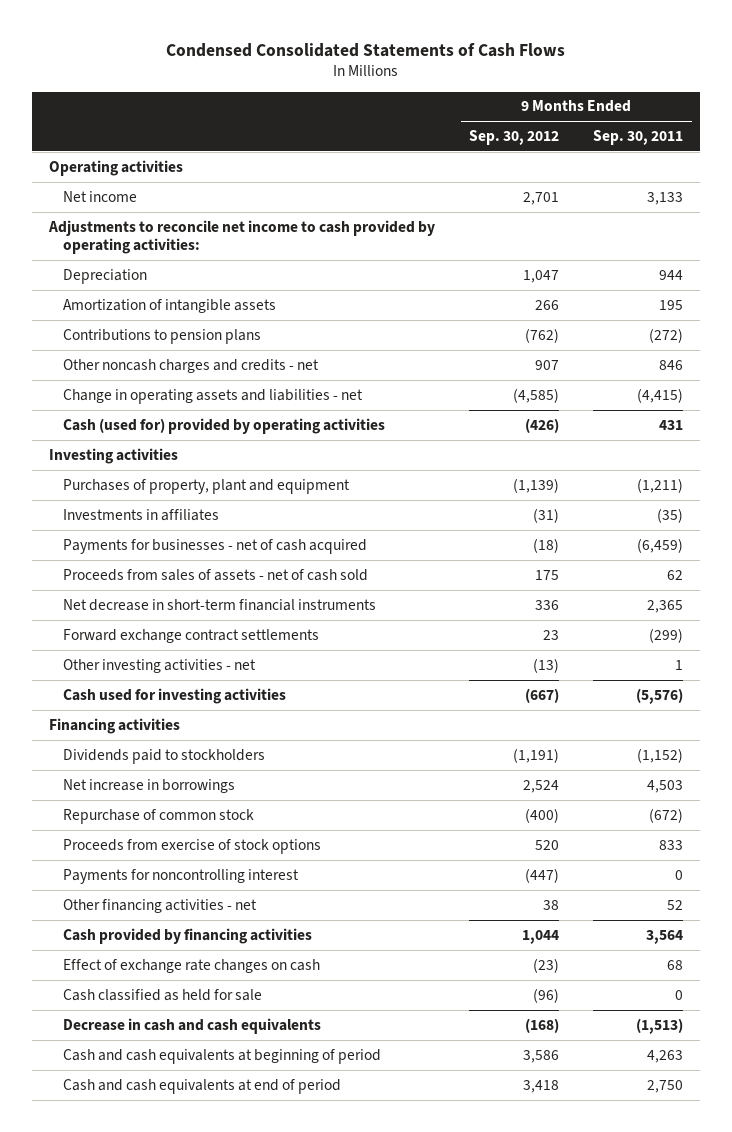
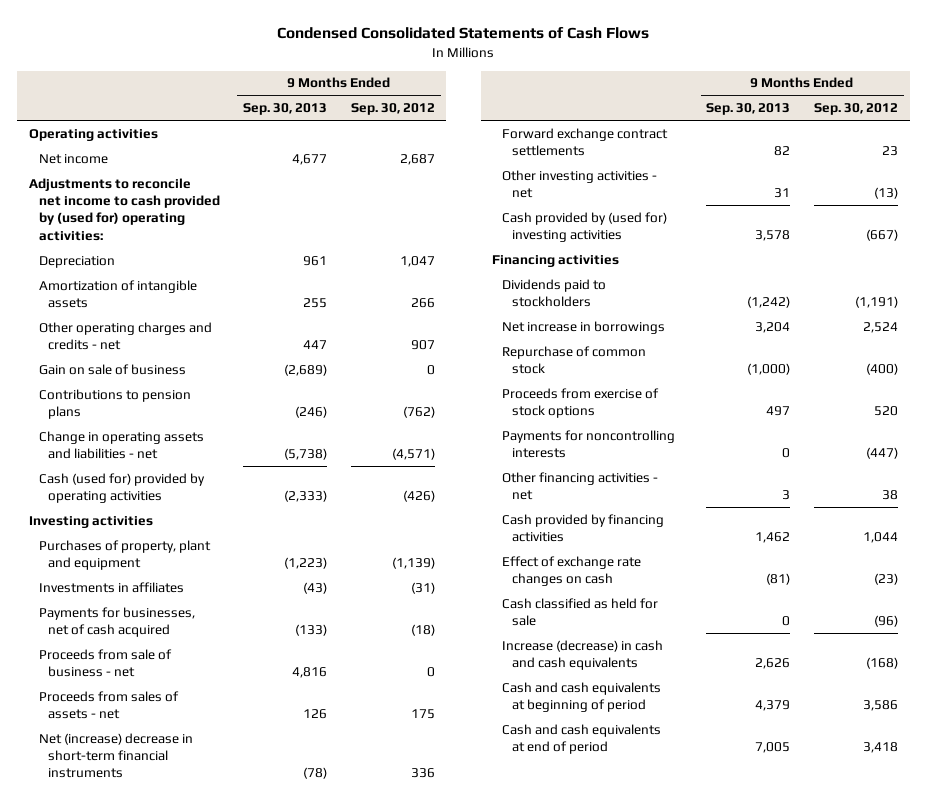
[593,129,684,145] Sep. 30, 2011 -> none
none -> [243,103,328,116] Sep. 30, 2013
[523,191,560,205] 2,701 -> [399,153,435,165] 2,687
[47,219,435,255] Adjustments to reconcile net income to cash provided by operating activities: -> [29,177,220,241] Adjustments to reconcile net income to cash provided by (used for) operating activities:
none -> [38,321,212,351] Other operating charges and credits - net
none -> [38,363,186,375] Gain on sale of business
[62,358,319,373] Other noncash charges and credits - net -> none
[513,387,560,403] (4,585) -> [391,448,435,461] (4,571)
[62,538,367,554] Payments for businesses - net of cash acquired -> [38,606,195,638] Payments for businesses, net of cash acquired
none -> [38,648,172,678] Proceeds from sale of business - net
[62,568,368,581] Proceeds from sales of assets - net of cash sold -> [38,690,179,720] Proceeds from sales of assets - net
[62,598,376,611] Net decrease in short-term financial instruments -> [38,732,193,779] Net (increase) decrease in short-term financial instruments
[62,687,286,704] Cash used for investing activities -> [501,211,667,243] Cash provided by (used for) investing activities
[62,868,299,884] Payments for noncontrolling interest -> [501,429,675,459] Payments for noncontrolling interests
[62,1017,321,1034] Decrease in cash and cash equivalents -> [501,639,663,671] Increase (decrease) in cash and cash equivalents

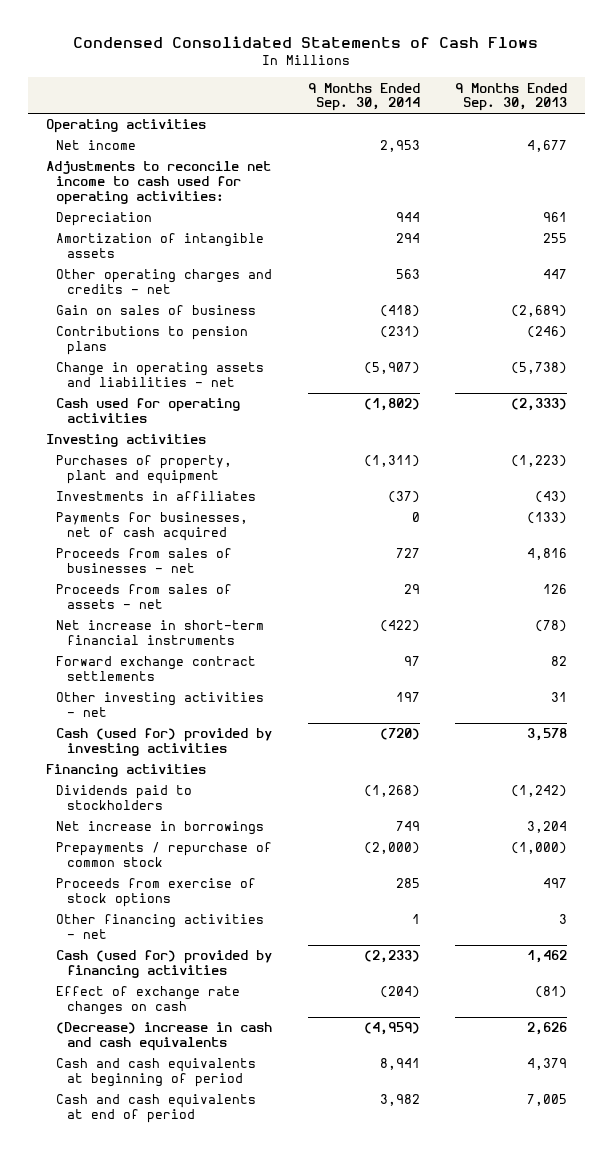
[350,103,435,116] Sep. 30, 2012 -> none
none -> [307,82,420,112] 9 Months Ended Sep. 30, 2014
[29,177,220,241] Adjustments to reconcile net income to cash provided by (used for) operating activities: -> [45,161,271,206] Adjustments to reconcile net income to cash used for operating activities:
[38,363,186,375] Gain on sale of business -> [56,305,257,316] Gain on sales of business
[38,472,205,504] Cash (used for) provided by operating activities -> [56,398,241,424] Cash used for operating activities
[38,648,172,678] Proceeds from sale of business - net -> [56,548,233,574] Proceeds from sales of businesses - net
[38,732,193,779] Net (increase) decrease in short-term financial instruments -> [56,620,265,646] Net increase in short-term financial instruments
[501,211,667,243] Cash provided by (used for) investing activities -> [56,728,273,757] Cash (used for) provided by investing activities
[501,345,646,375] Repurchase of common stock -> [56,842,273,868] Prepayments / repurchase of common stock
[501,429,675,459] Payments for noncontrolling interests -> none
[501,513,664,543] Cash provided by financing activities -> [56,950,273,979] Cash (used for) provided by financing activities
[501,597,658,627] Cash classified as held for sale -> none
[501,639,663,671] Increase (decrease) in cash and cash equivalents -> [56,1022,273,1052] (Decrease) increase in cash and cash equivalents

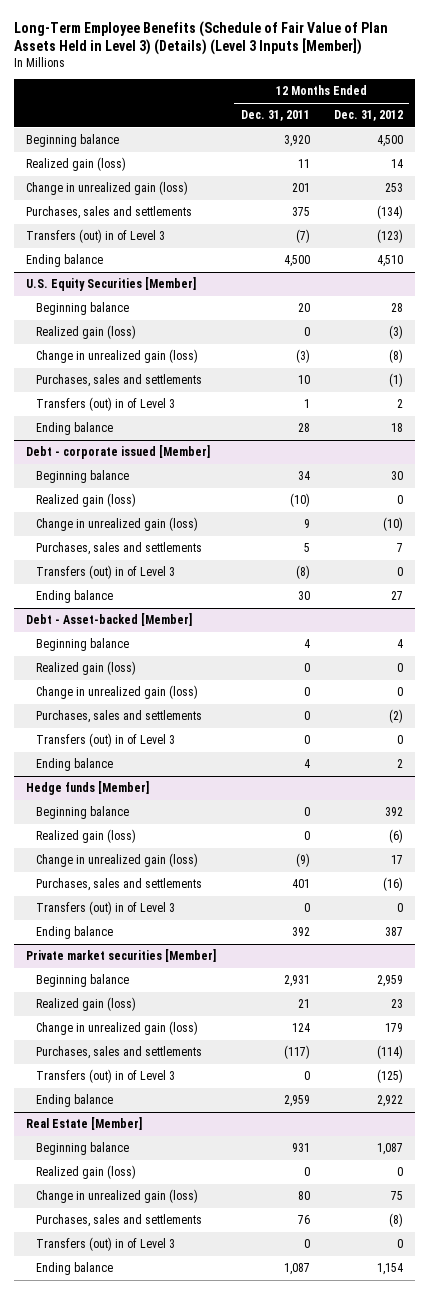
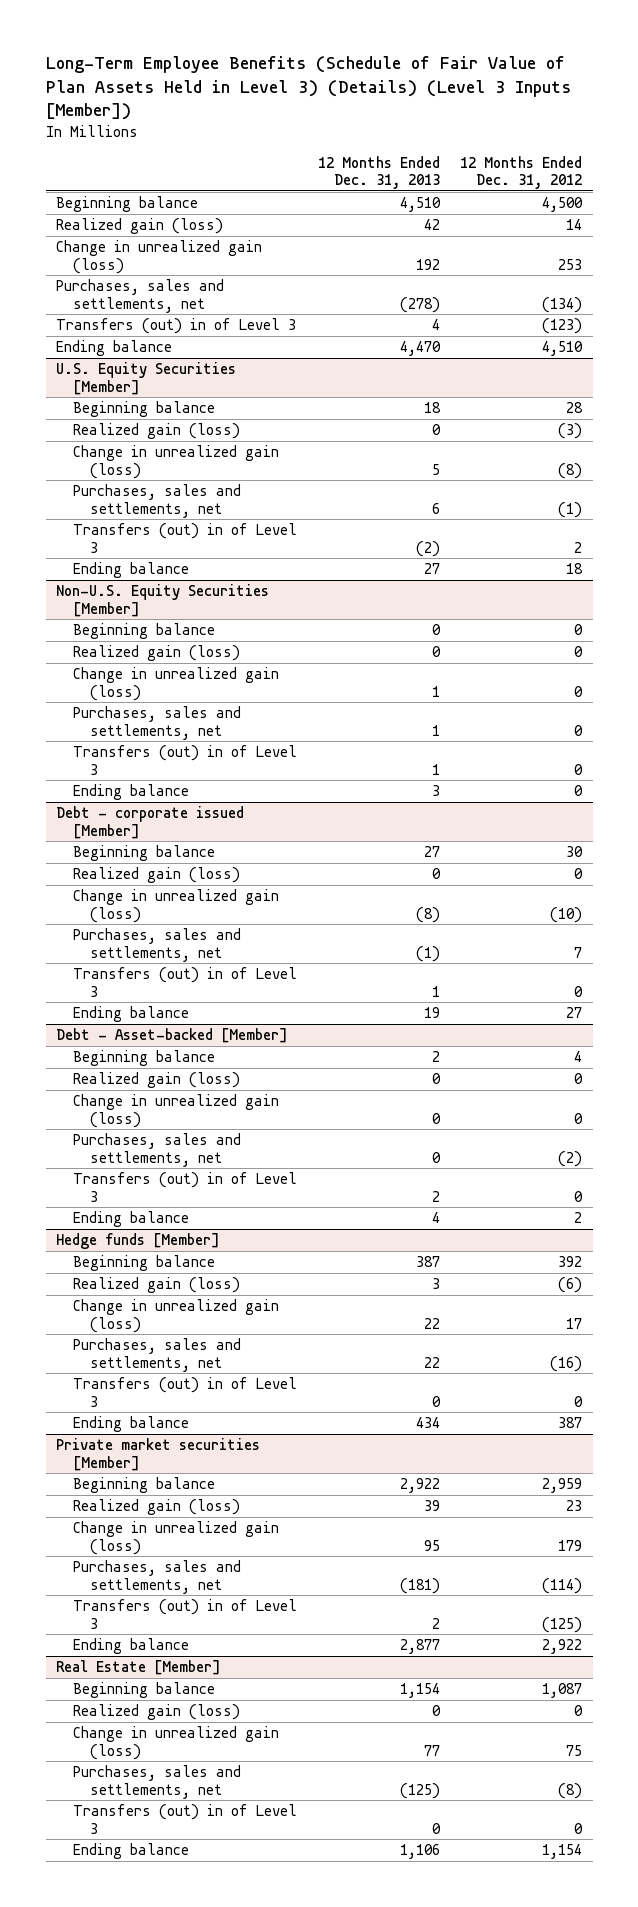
[240,110,310,122] Dec. 31, 2011 -> none
none -> [317,155,440,190] 12 Months Ended Dec. 31, 2013
[26,206,193,220] Purchases, sales and settlements -> [55,278,224,313] Purchases, sales and settlements, net
[35,374,202,388] Purchases, sales and settlements -> [73,483,242,518] Purchases, sales and settlements, net
none -> [55,583,269,617] Non-U.S. Equity Securities [Member]
none -> [73,622,216,639] Beginning balance
none -> [73,644,241,661] Realized gain (loss)
none -> [73,666,280,701] Change in unrealized gain (loss)
none -> [73,705,242,740] Purchases, sales and settlements, net
none -> [73,744,298,775] Transfers (out) in of Level 3
none -> [73,783,190,800] Ending balance
[35,542,202,556] Purchases, sales and settlements -> [73,927,242,962] Purchases, sales and settlements, net
[35,710,202,724] Purchases, sales and settlements -> [73,1132,242,1167] Purchases, sales and settlements, net
[35,878,202,892] Purchases, sales and settlements -> [73,1337,242,1372] Purchases, sales and settlements, net
[35,1046,202,1060] Purchases, sales and settlements -> [73,1559,242,1594] Purchases, sales and settlements, net
[35,1214,202,1228] Purchases, sales and settlements -> [73,1764,242,1799] Purchases, sales and settlements, net

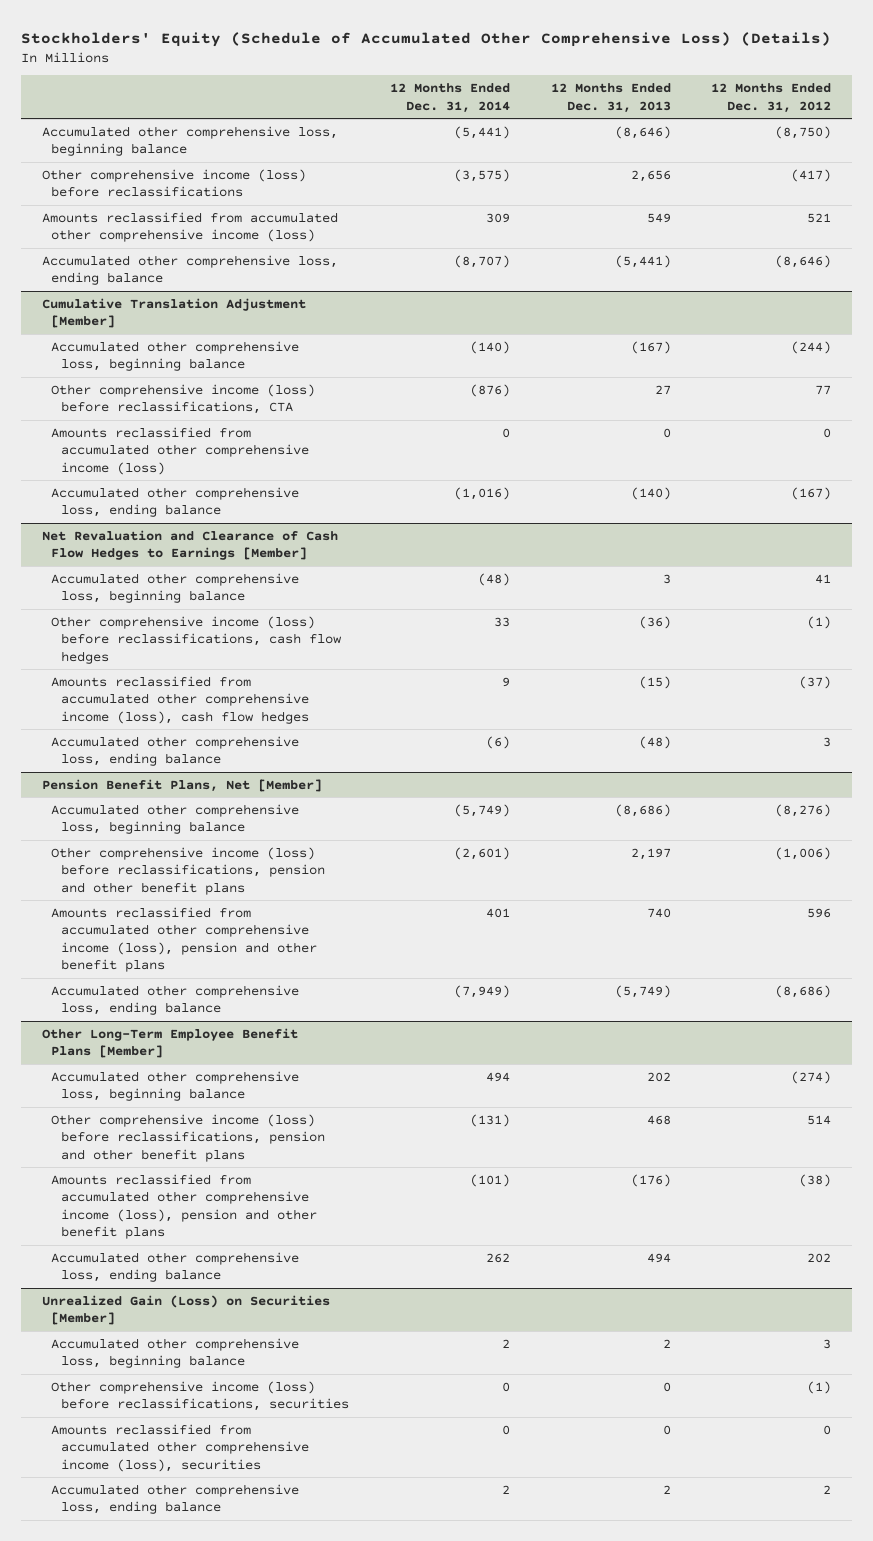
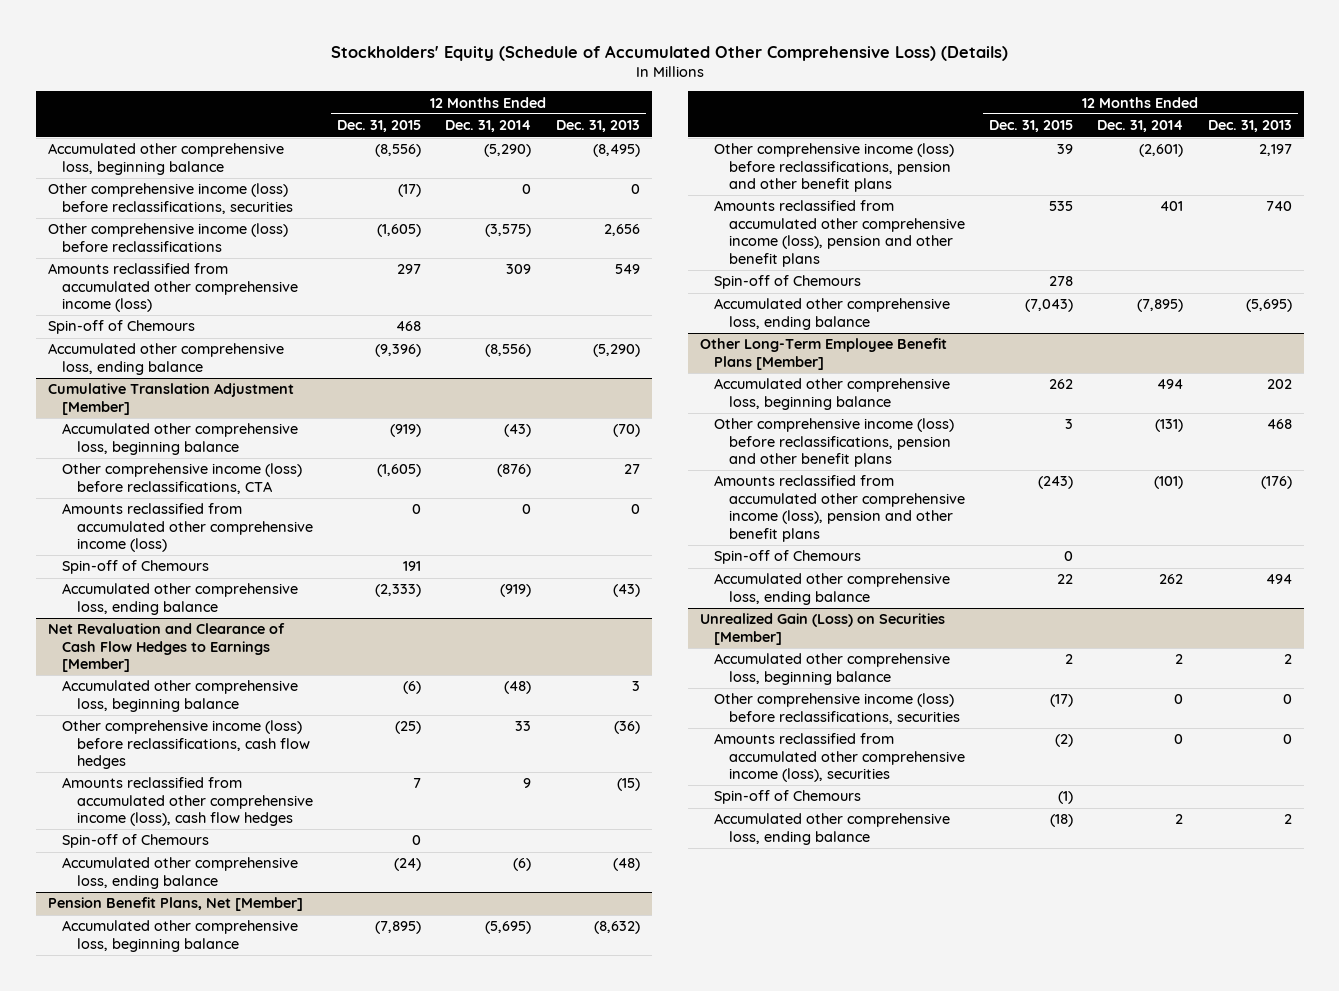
[711,83,832,113] 12 Months Ended Dec. 31, 2012 -> none
none -> [336,120,421,133] Dec. 31, 2015
[454,125,511,139] (5,441) -> [484,144,532,158] (5,290)
[614,125,671,139] (8,646) -> [592,144,640,158] (8,495)
none -> [47,183,294,214] Other comprehensive income (loss) before reclassifications, securities
none -> [47,320,195,335] Spin-off of Chemours
[454,254,511,268] (8,707) -> [485,344,532,358] (8,556)
[614,254,671,268] (5,441) -> [592,344,640,358] (5,290)
[470,340,511,354] (140) -> [504,424,532,438] (43)
[630,340,671,354] (167) -> [612,424,640,438] (70)
none -> [62,560,210,575] Spin-off of Chemours
[454,486,511,500] (1,016) -> [500,584,532,598] (919)
[630,486,671,500] (140) -> [612,584,640,598] (43)
none -> [62,834,210,849] Spin-off of Chemours
[454,803,511,817] (5,749) -> [485,921,532,935] (5,695)
[614,803,671,817] (8,686) -> [593,921,640,935] (8,632)
none -> [714,275,862,290] Spin-off of Chemours
[454,984,511,998] (7,949) -> [1137,299,1184,313] (7,895)
[614,984,671,998] (5,749) -> [1245,299,1292,313] (5,695)
none -> [714,550,862,565] Spin-off of Chemours
none -> [714,790,862,805] Spin-off of Chemours

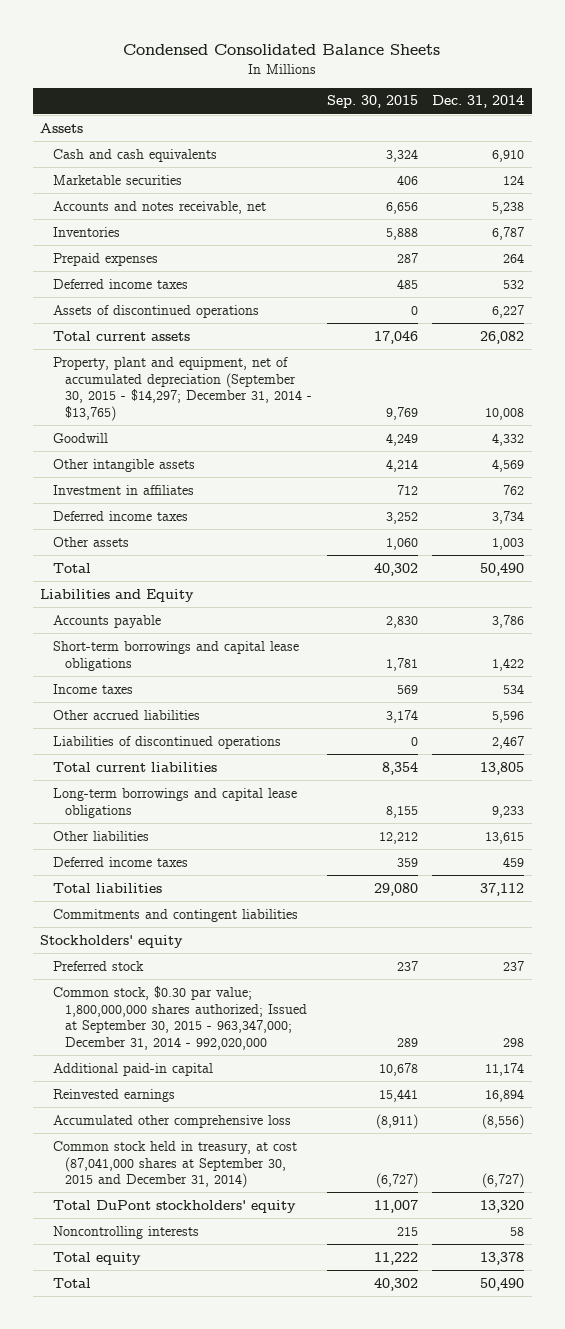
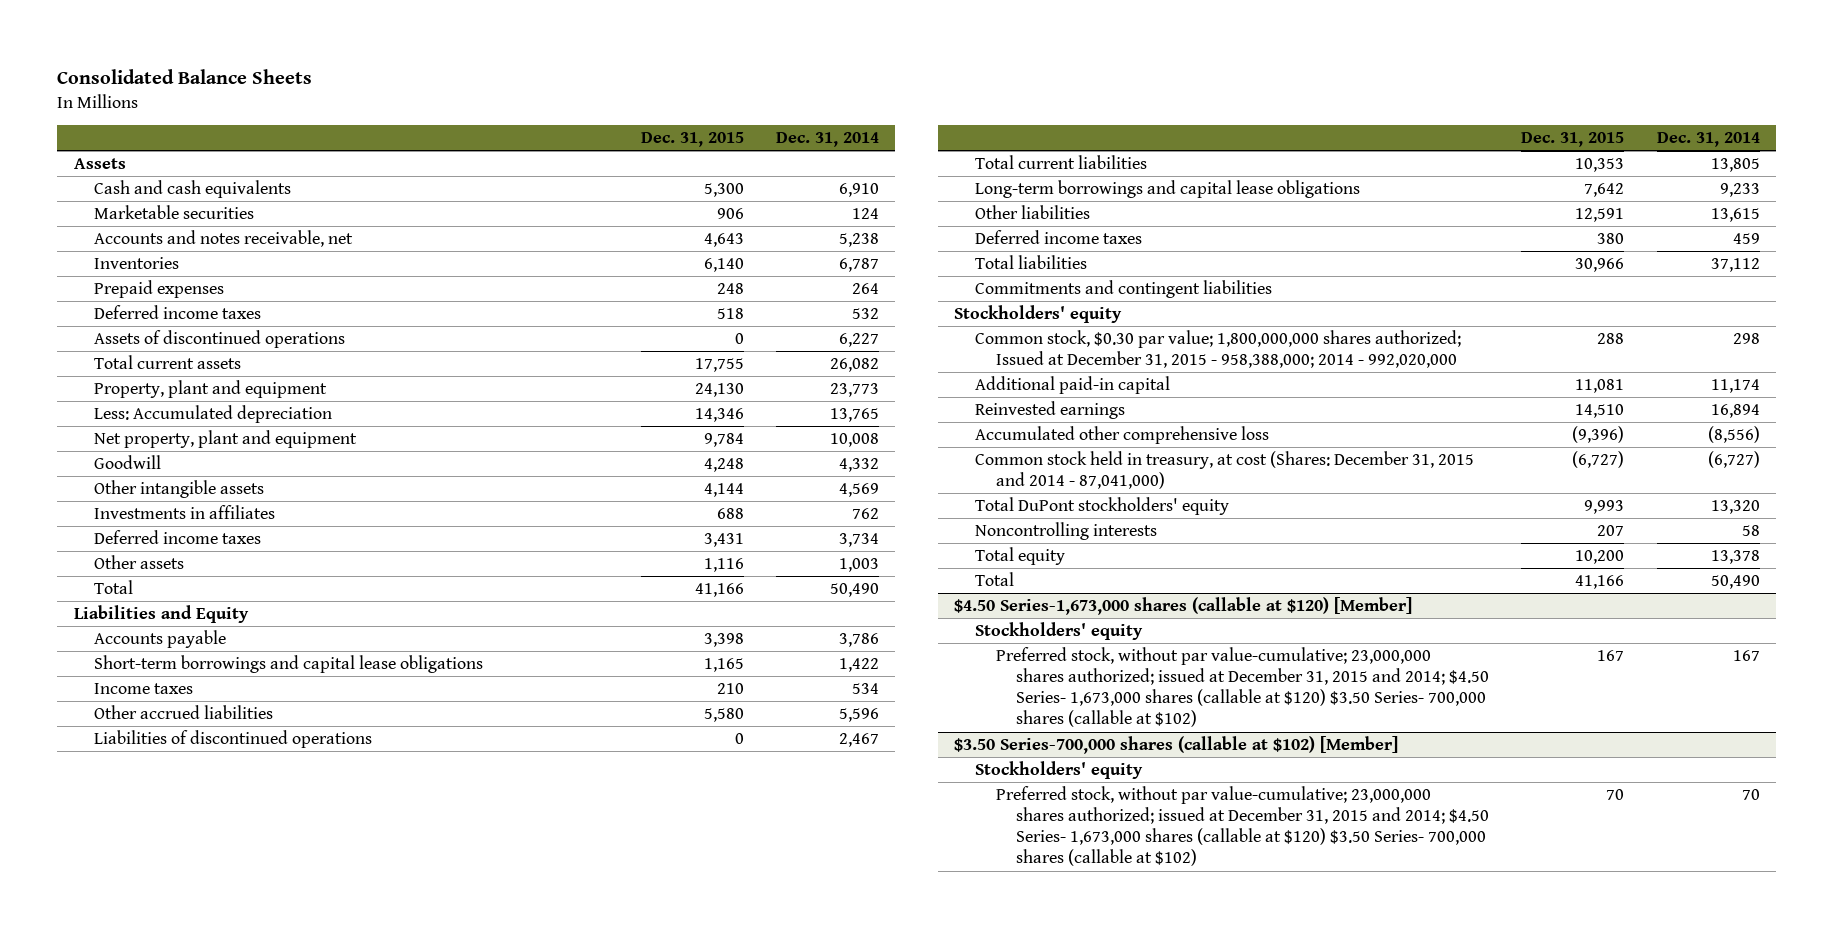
[123,43,441,55] Condensed Consolidated Balance Sheets -> [57,69,313,85] Consolidated Balance Sheets
[326,95,418,109] Sep. 30, 2015 -> none
none -> [640,132,744,148] Dec. 31, 2015
none -> [94,380,328,399] Property, plant and equipment
none -> [94,405,333,424] Less: Accumulated depreciation
[52,356,313,422] Property, plant and equipment, net of accumulated depreciation (September 30, 2015 - $14,297; December 31, 2014 - $13,765) -> [94,430,358,449] Net property, plant and equipment
[52,484,194,495] Investment in affiliates -> [94,505,276,520] Investments in affiliates
[52,960,144,971] Preferred stock -> none
[52,985,308,1051] Common stock, $0.30 par value; 1,800,000,000 shares authorized; Issued at September 30, 2015 - 963,347,000; December 31, 2014 - 992,020,000 -> [975,330,1462,369] Common stock, $0.30 par value; 1,800,000,000 shares authorized; Issued at December 31, 2015 - 958,388,000; 2014 - 992,020,000
[52,1140,297,1189] Common stock held in treasury, at cost (87,041,000 shares at September 30, 2015 and December 31, 2014) -> [975,451,1475,490] Common stock held in treasury, at cost (Shares: December 31, 2015 and 2014 - 87,041,000)
none -> [954,597,1413,616] $4.50 Series-1,673,000 shares (callable at $120) [Member]
none -> [975,622,1144,641] Stockholders' equity
none -> [995,647,1490,728] Preferred stock, without par value-cumulative; 23,000,000 shares authorized; issued at December 31, 2015 and 2014; $4.50 Series- 1,673,000 shares (callable at $120) $3.50 Series- 700,000 shares (callable at $102)
none -> [954,736,1399,755] $3.50 Series-700,000 shares (callable at $102) [Member]
none -> [975,761,1144,780] Stockholders' equity
none -> [995,786,1490,867] Preferred stock, without par value-cumulative; 23,000,000 shares authorized; issued at December 31, 2015 and 2014; $4.50 Series- 1,673,000 shares (callable at $120) $3.50 Series- 700,000 shares (callable at $102)

